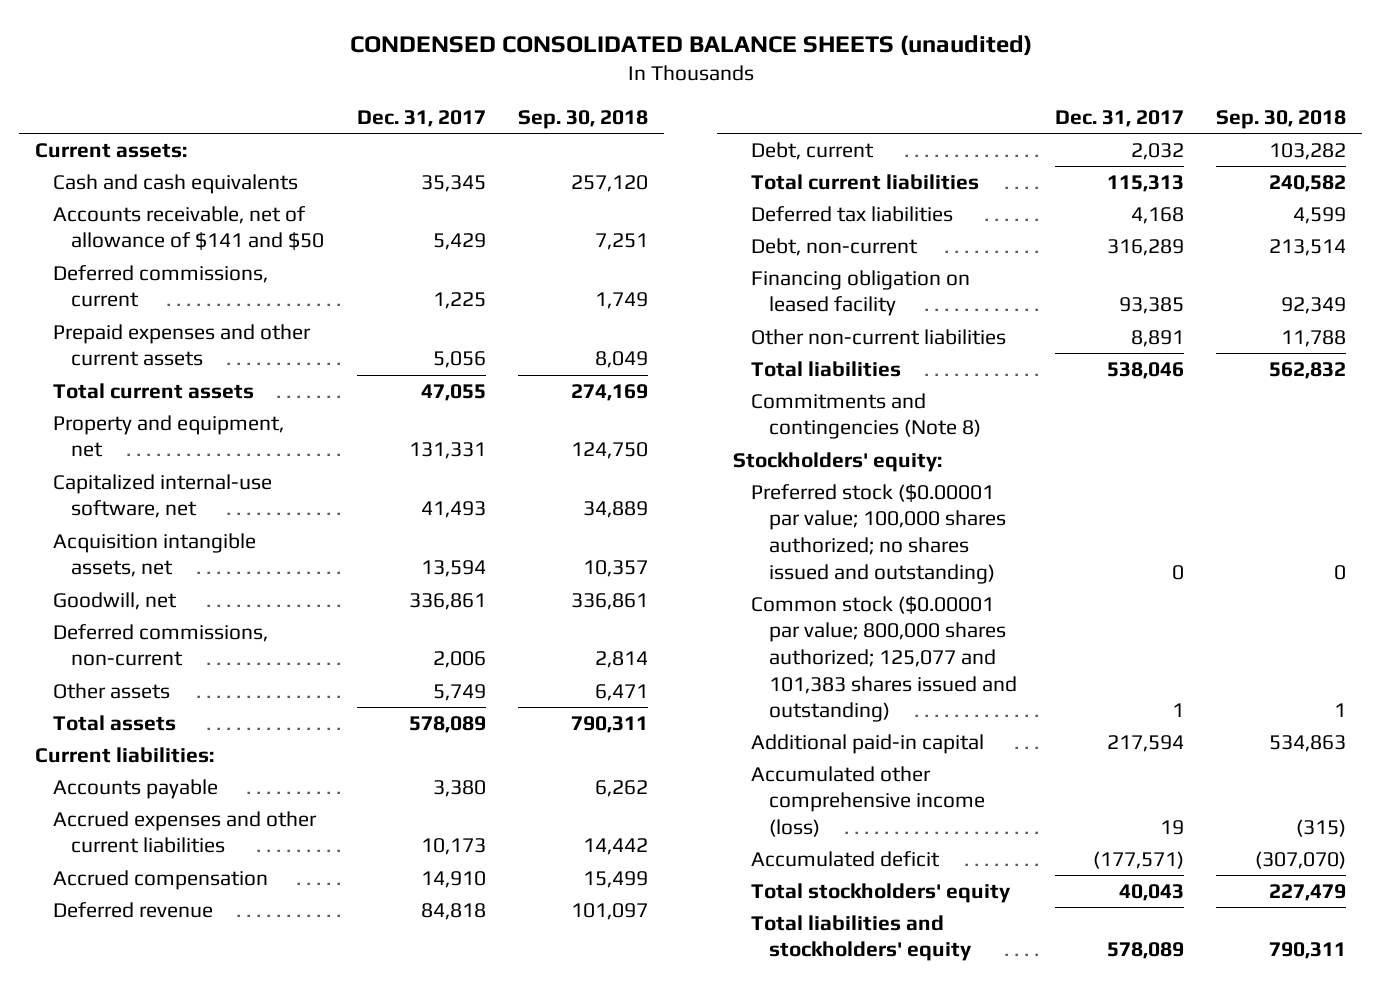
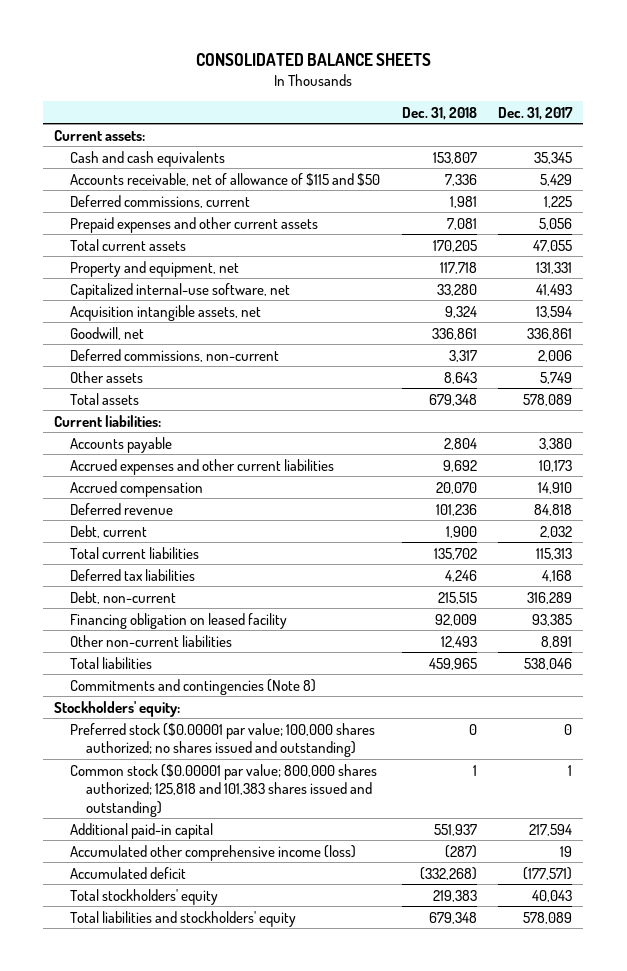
[349,34,1032,56] CONDENSED CONSOLIDATED BALANCE SHEETS (unaudited) -> [196,53,432,67] CONSOLIDATED BALANCE SHEETS
[518,110,649,130] Sep. 30, 2018 -> none
none -> [401,106,477,120] Dec. 31, 2018
[53,205,325,251] Accounts receivable, net of allowance of $141 and $50 -> [69,172,380,186] Accounts receivable, net of allowance of $115 and $50
[751,595,1018,723] Common stock ($0.00001 par value; 800,000 shares authorized; 125,077 and 101,383 shares issued and outstanding) -> [69,763,377,817] Common stock ($0.00001 par value; 800,000 shares authorized; 125,818 and 101,383 shares issued and outstanding)

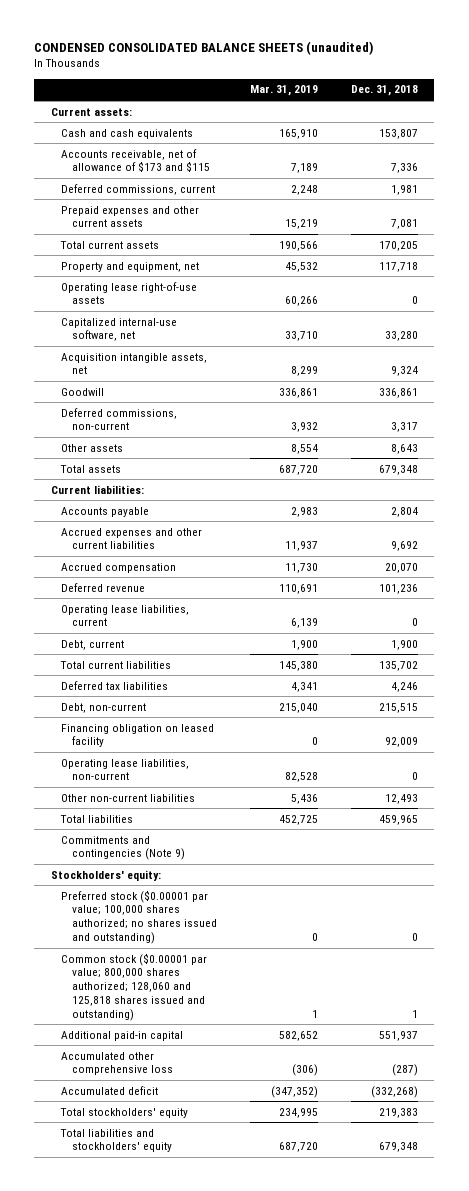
[196,53,432,67] CONSOLIDATED BALANCE SHEETS -> [34,41,374,56] CONDENSED CONSOLIDATED BALANCE SHEETS (unaudited)
[498,106,574,120] Dec. 31, 2017 -> none
none -> [249,85,318,97] Mar. 31, 2019
[69,172,380,186] Accounts receivable, net of allowance of $115 and $50 -> [61,148,210,173] Accounts receivable, net of allowance of $173 and $115
none -> [61,281,198,305] Operating lease right-of-use assets
[69,326,144,340] Goodwill, net -> [61,387,105,396] Goodwill
none -> [61,604,190,627] Operating lease liabilities, current
none -> [61,758,190,781] Operating lease liabilities, non-current
[69,678,316,695] Commitments and contingencies (Note 8) -> [61,835,185,861] Commitments and contingencies (Note 9)
[69,763,377,817] Common stock ($0.00001 par value; 800,000 shares authorized; 125,818 and 101,383 shares issued and outstanding) -> [61,952,208,1021] Common stock ($0.00001 par value; 800,000 shares authorized; 128,060 and 125,818 shares issued and outstanding)
[69,844,356,861] Accumulated other comprehensive income (loss) -> [61,1051,173,1076] Accumulated other comprehensive loss

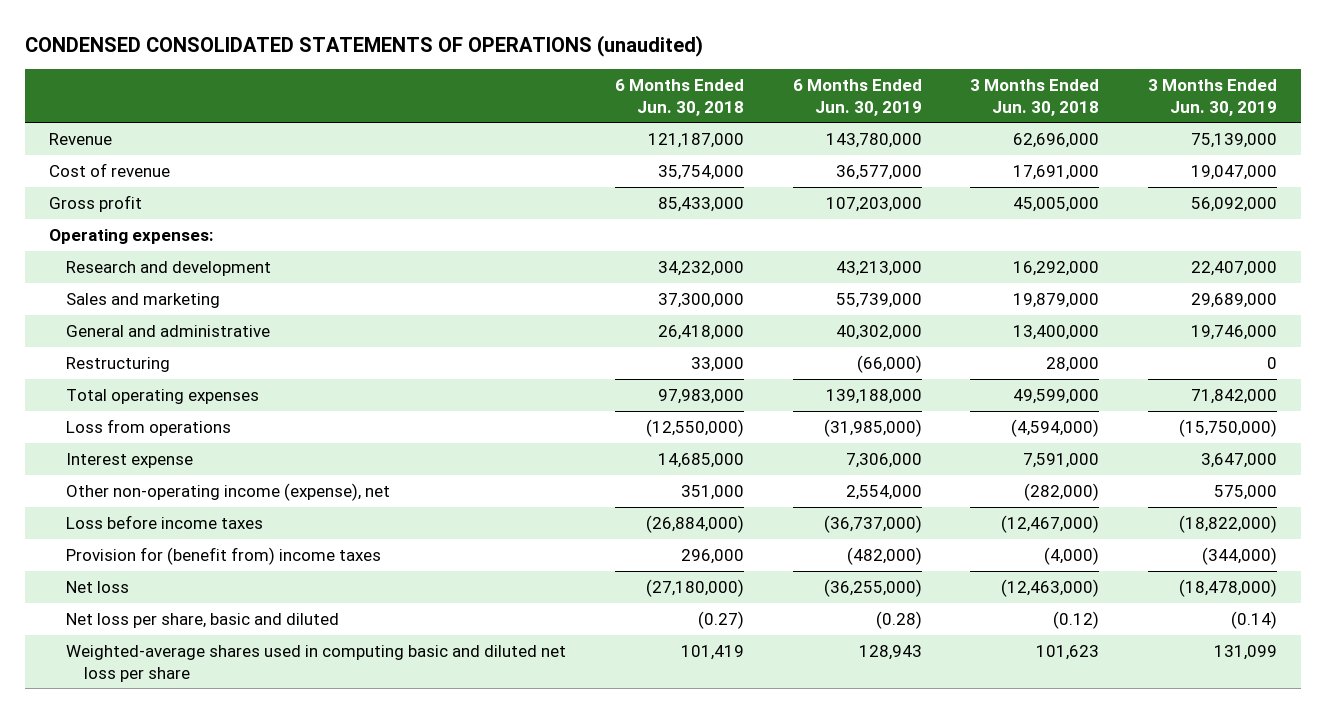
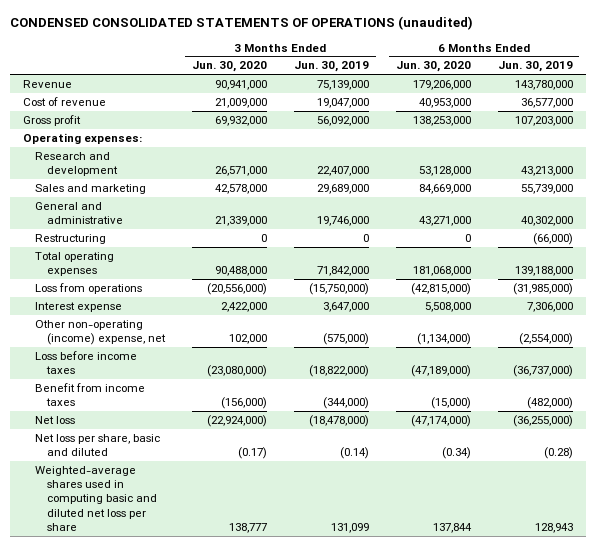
[615,78,745,116] 6 Months Ended Jun. 30, 2018 -> none
[970,78,1100,116] 3 Months Ended Jun. 30, 2018 -> none
none -> [191,61,267,73] Jun. 30, 2020
none -> [395,61,471,73] Jun. 30, 2020
[66,482,391,501] Other non-operating income (expense), net -> [35,319,167,346] Other non-operating (income) expense, net
[845,484,922,500] 2,554,000 -> [518,333,573,346] (2,554,000)
[1214,484,1278,500] 575,000 -> [322,333,369,346] (575,000)
[66,546,382,565] Provision for (benefit from) income taxes -> [35,382,146,407] Benefit from income taxes

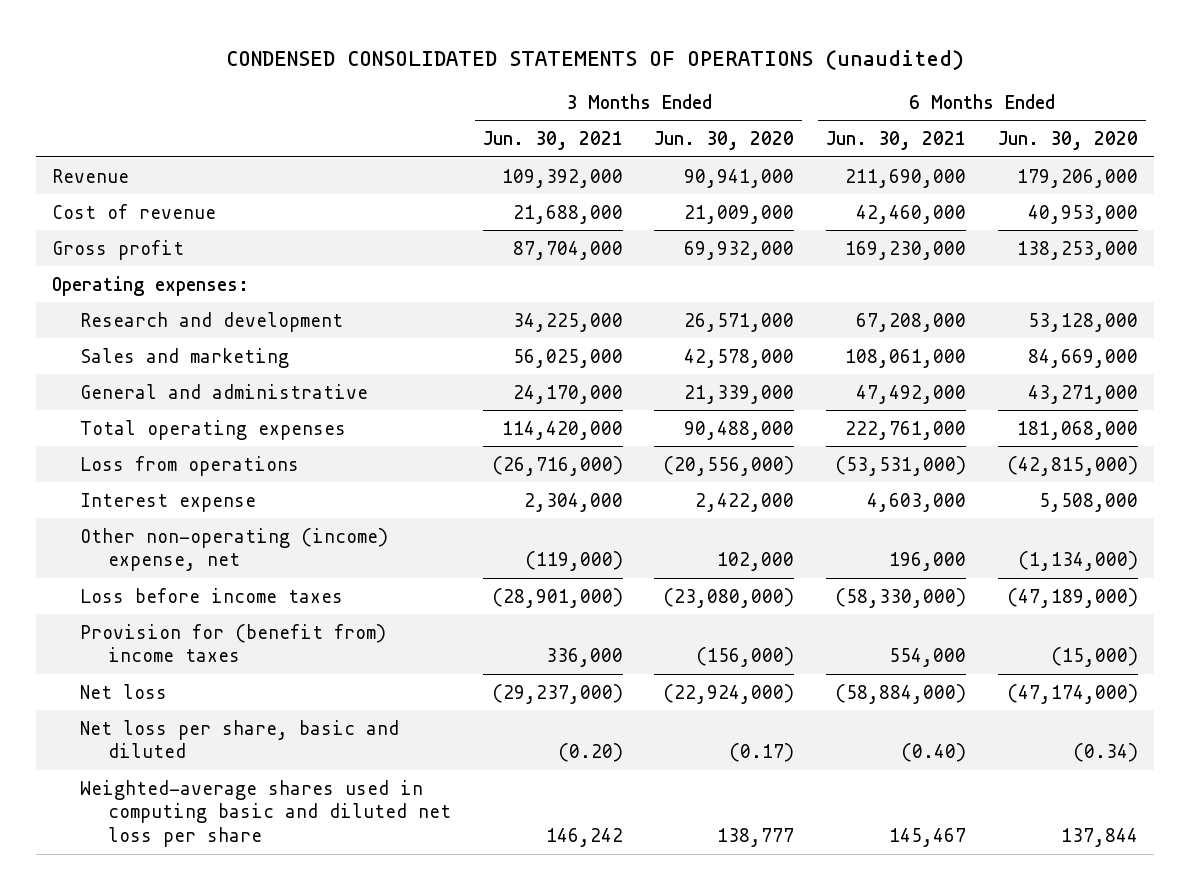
[293,61,369,73] Jun. 30, 2019 -> none
[497,61,573,73] Jun. 30, 2019 -> none
none -> [482,131,623,151] Jun. 30, 2021
none -> [826,131,967,151] Jun. 30, 2021
[35,233,107,244] Restructuring -> none
[35,382,146,407] Benefit from income taxes -> [80,623,387,663] Provision for (benefit from) income taxes

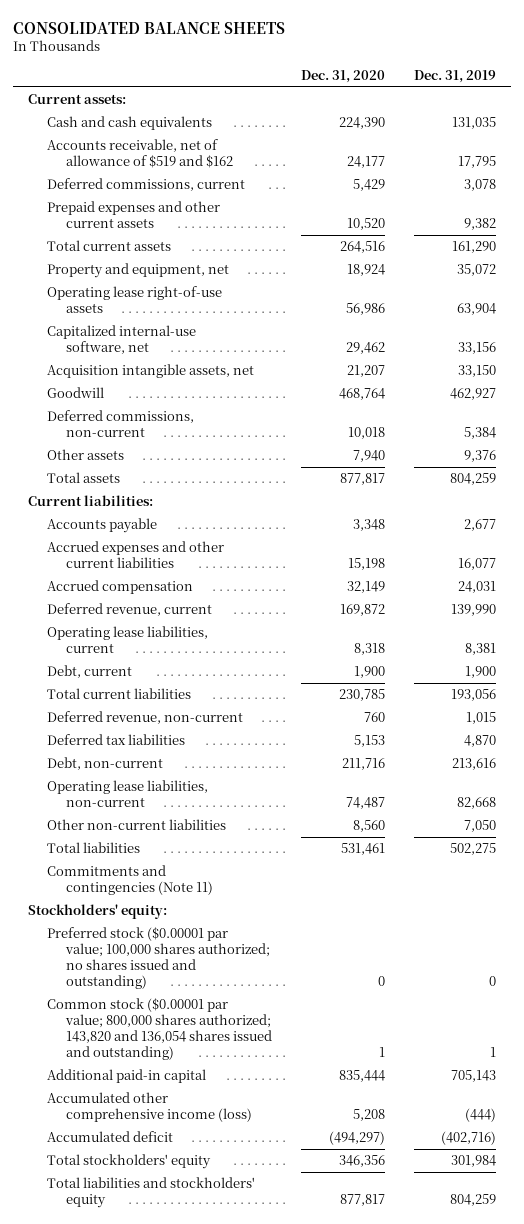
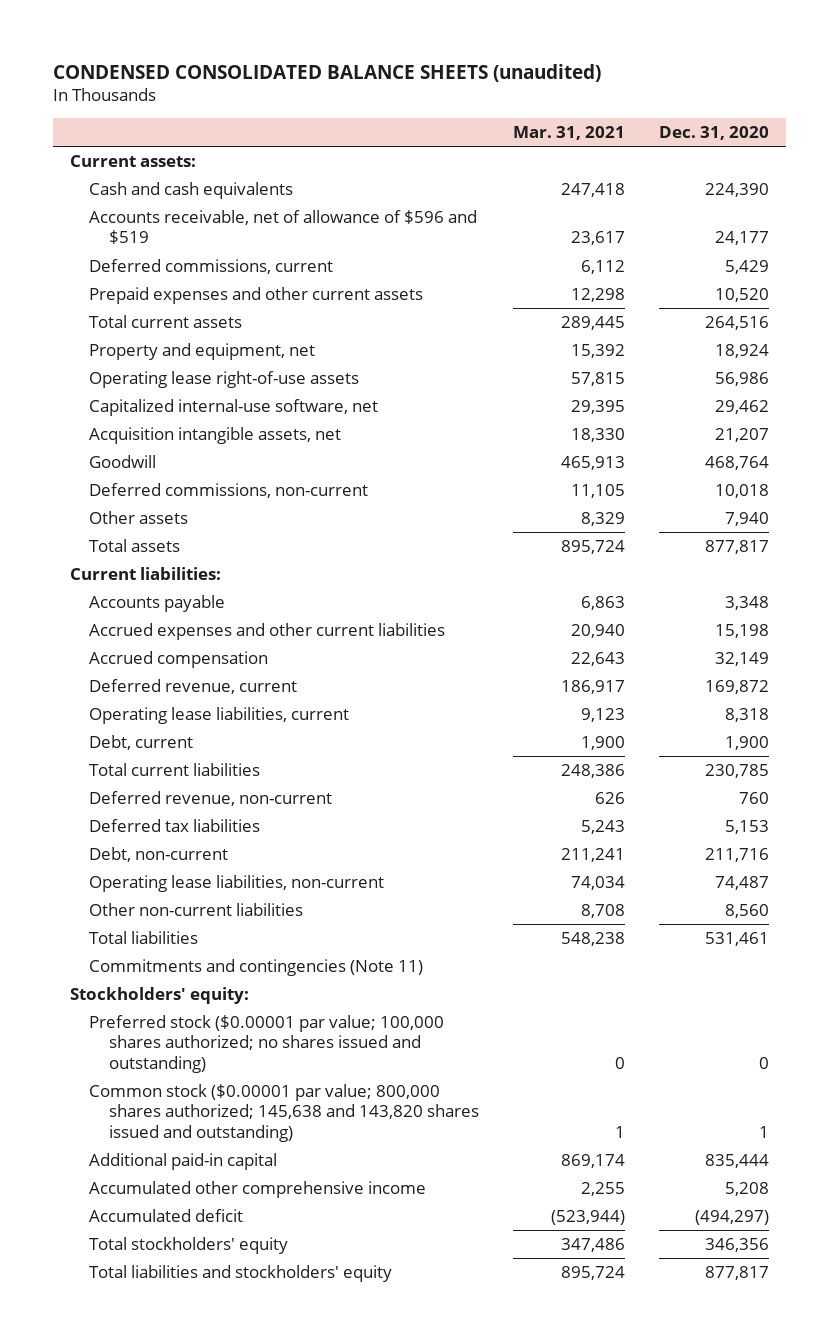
[13,21,286,34] CONSOLIDATED BALANCE SHEETS -> [52,63,601,82] CONDENSED CONSOLIDATED BALANCE SHEETS (unaudited)
[414,70,497,84] Dec. 31, 2019 -> none
none -> [512,125,625,140] Mar. 31, 2021
[46,139,233,169] Accounts receivable, net of allowance of $519 and $162 -> [89,210,478,245] Accounts receivable, net of allowance of $596 and $519
[46,998,272,1060] Common stock ($0.00001 par value; 800,000 shares authorized; 143,820 and 136,054 shares issued and outstanding) -> [89,1084,480,1142] Common stock ($0.00001 par value; 800,000 shares authorized; 145,638 and 143,820 shares issued and outstanding)
[46,1092,252,1123] Accumulated other comprehensive income (loss) -> [89,1181,427,1199] Accumulated other comprehensive income

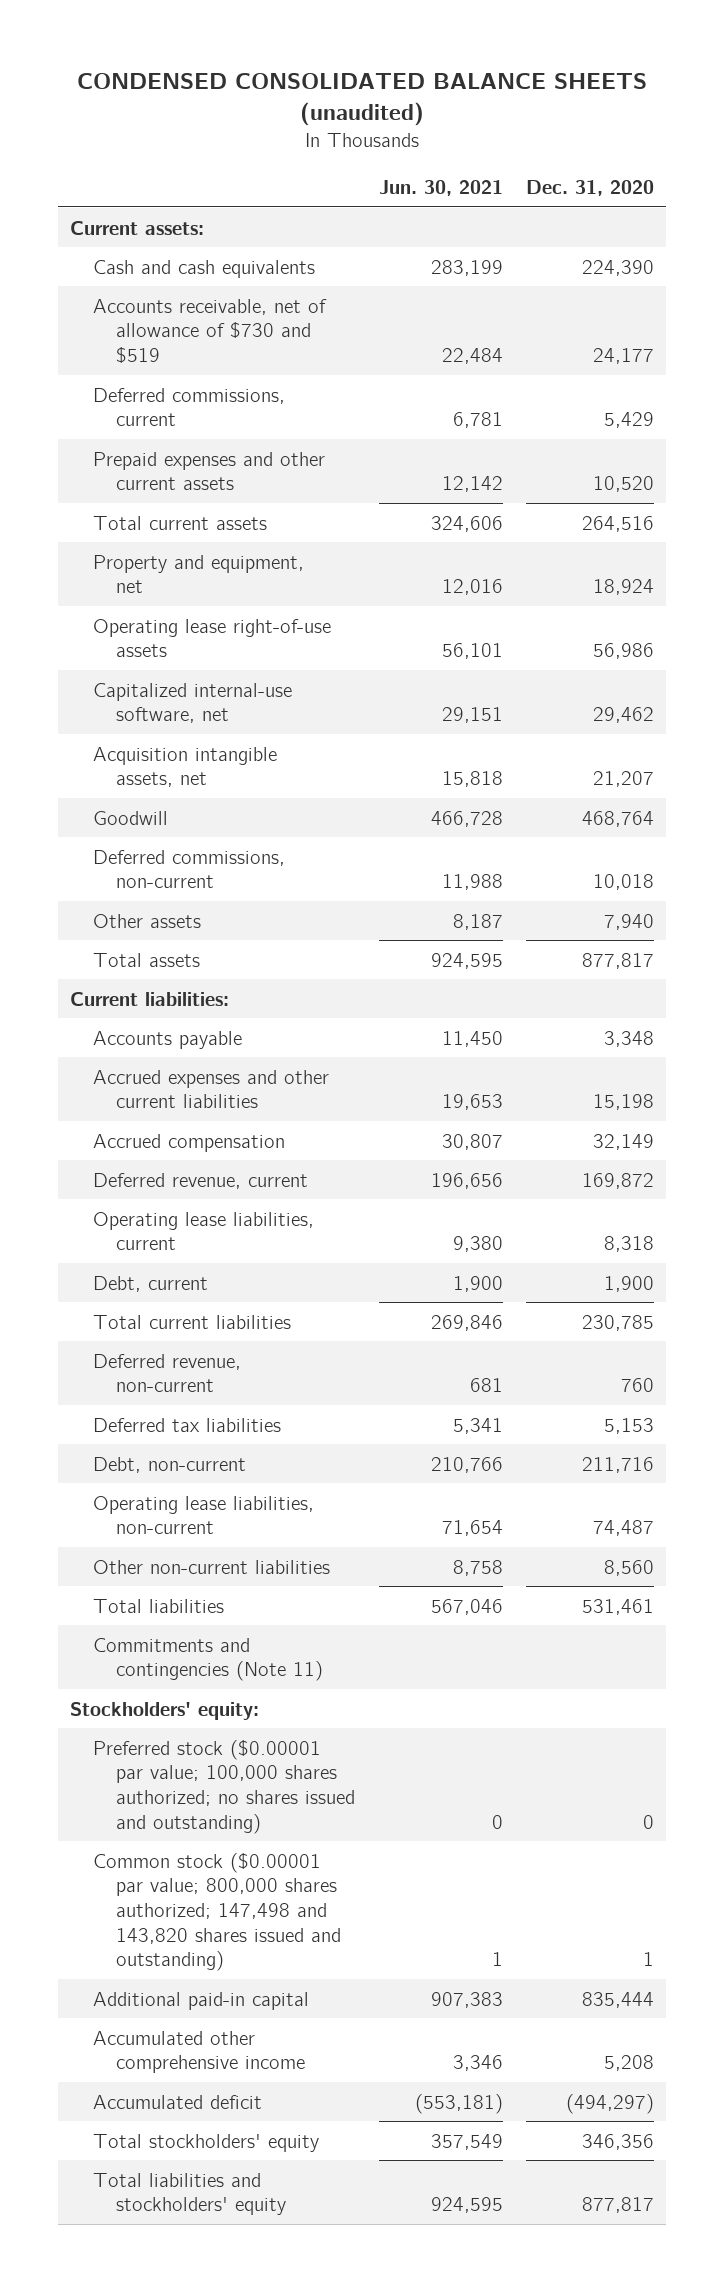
[512,125,625,140] Mar. 31, 2021 -> none
none -> [378,180,503,197] Jun. 30, 2021
[89,210,478,245] Accounts receivable, net of allowance of $596 and $519 -> [93,298,328,364] Accounts receivable, net of allowance of $730 and $519
[89,1084,480,1142] Common stock ($0.00001 par value; 800,000 shares authorized; 145,638 and 143,820 shares issued and outstanding) -> [93,1852,342,1972] Common stock ($0.00001 par value; 800,000 shares authorized; 147,498 and 143,820 shares issued and outstanding)

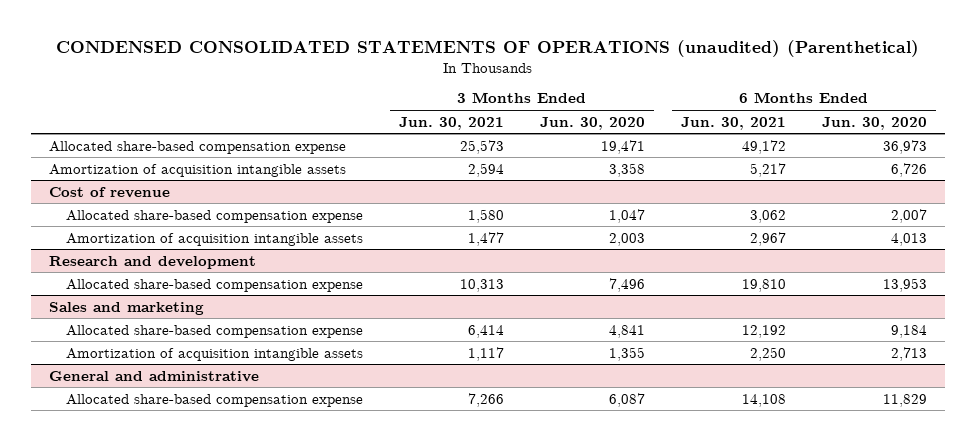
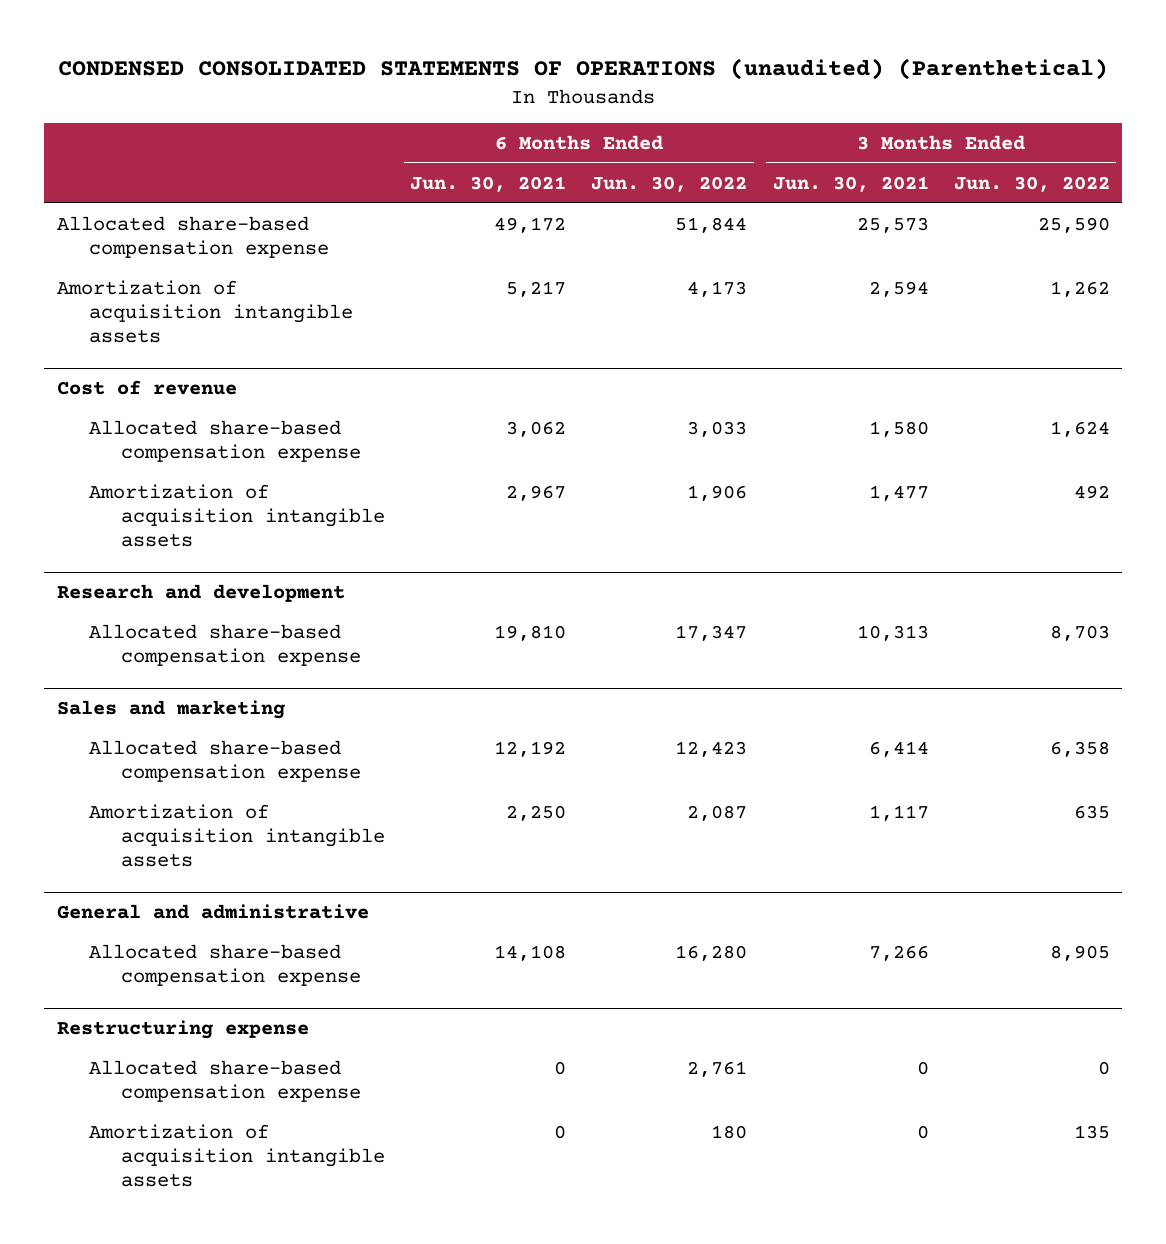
[539,116,645,130] Jun. 30, 2020 -> none
[821,116,927,130] Jun. 30, 2020 -> none
none -> [591,175,748,192] Jun. 30, 2022
none -> [953,175,1110,192] Jun. 30, 2022
none -> [56,1019,309,1039] Restructuring expense
none -> [88,1059,361,1102] Allocated share-based compensation expense
none -> [88,1123,385,1188] Amortization of acquisition intangible assets

